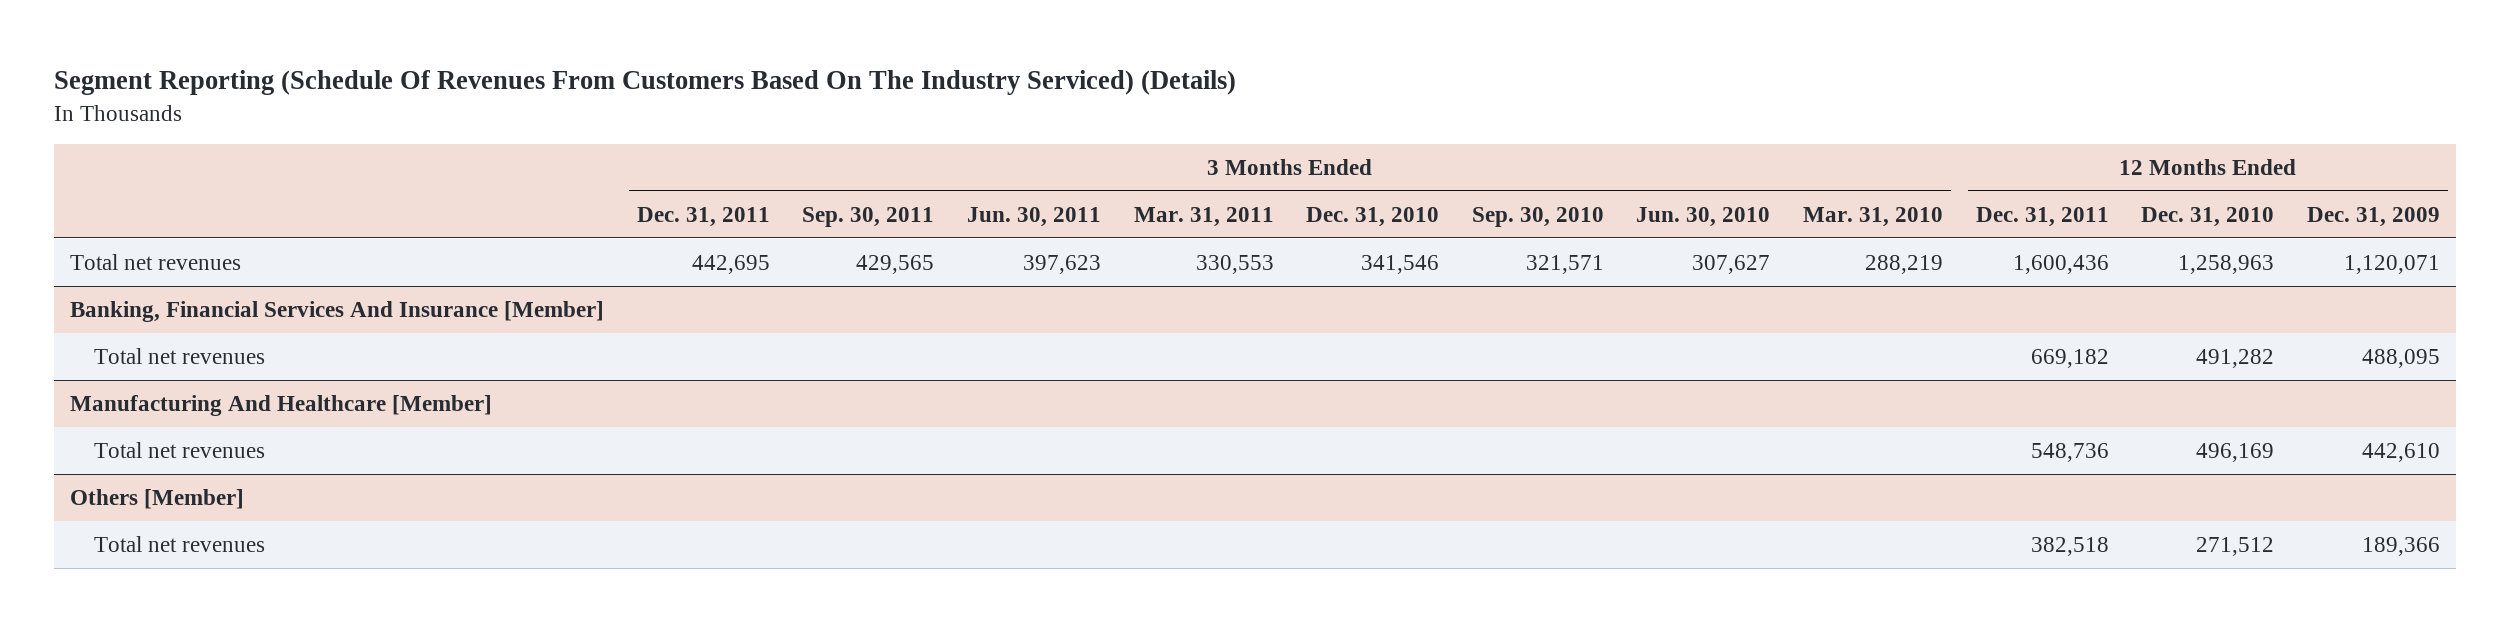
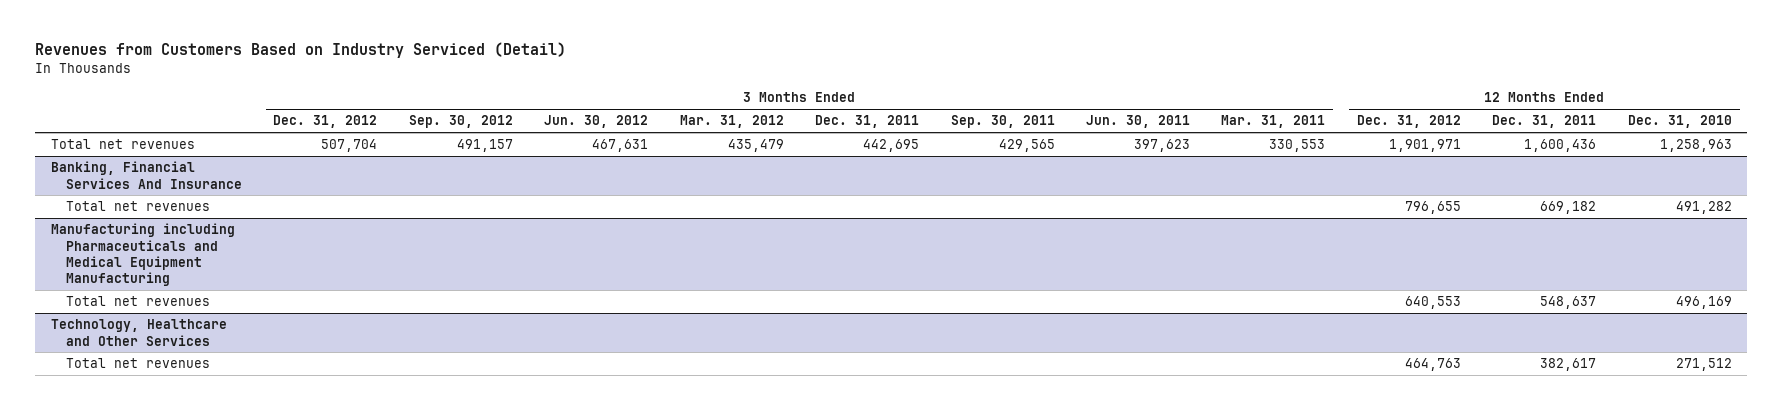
[53,70,1236,96] Segment Reporting (Schedule Of Revenues From Customers Based On The Industry Serviced) (Details) -> [35,42,567,59] Revenues from Customers Based on Industry Serviced (Detail)
[1306,206,1440,227] Dec. 31, 2010 -> none
[1471,206,1604,227] Sep. 30, 2010 -> none
[1636,206,1771,227] Jun. 30, 2010 -> none
[1803,206,1944,227] Mar. 31, 2010 -> none
[2306,206,2440,227] Dec. 31, 2009 -> none
none -> [273,115,378,129] Dec. 31, 2012
none -> [408,115,513,129] Sep. 30, 2012
none -> [544,115,649,129] Jun. 30, 2012
none -> [679,115,784,129] Mar. 31, 2012
none -> [1356,115,1461,129] Dec. 31, 2012
[70,300,605,322] Banking, Financial Services And Insurance [Member] -> [50,161,242,189] Banking, Financial Services And Insurance
[70,394,493,416] Manufacturing And Healthcare [Member] -> none
[70,488,245,509] Others [Member] -> none
none -> [50,223,235,287] Manufacturing including Pharmaceuticals and Medical Equipment Manufacturing
[2030,442,2109,462] 548,736 -> [1540,296,1597,310] 548,637
none -> [50,319,227,346] Technology, Healthcare and Other Services
[2030,536,2109,556] 382,518 -> [1540,358,1597,372] 382,617

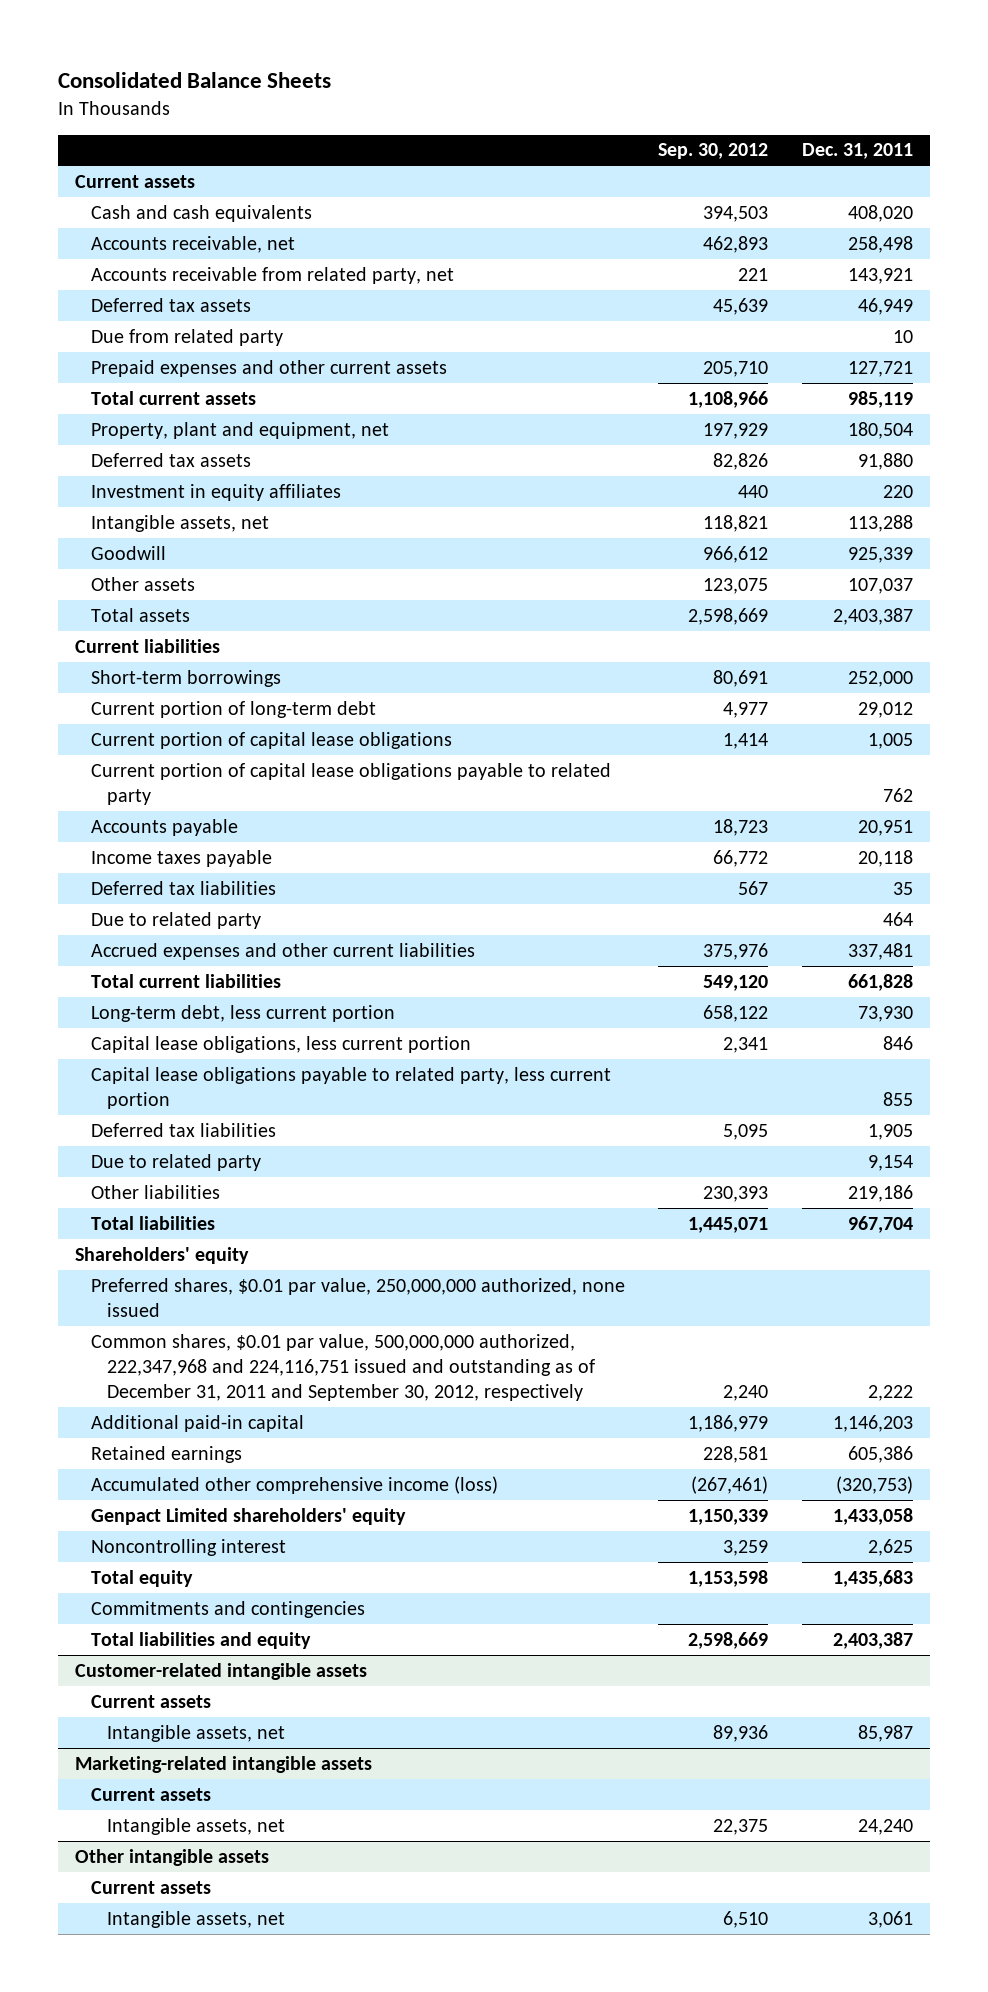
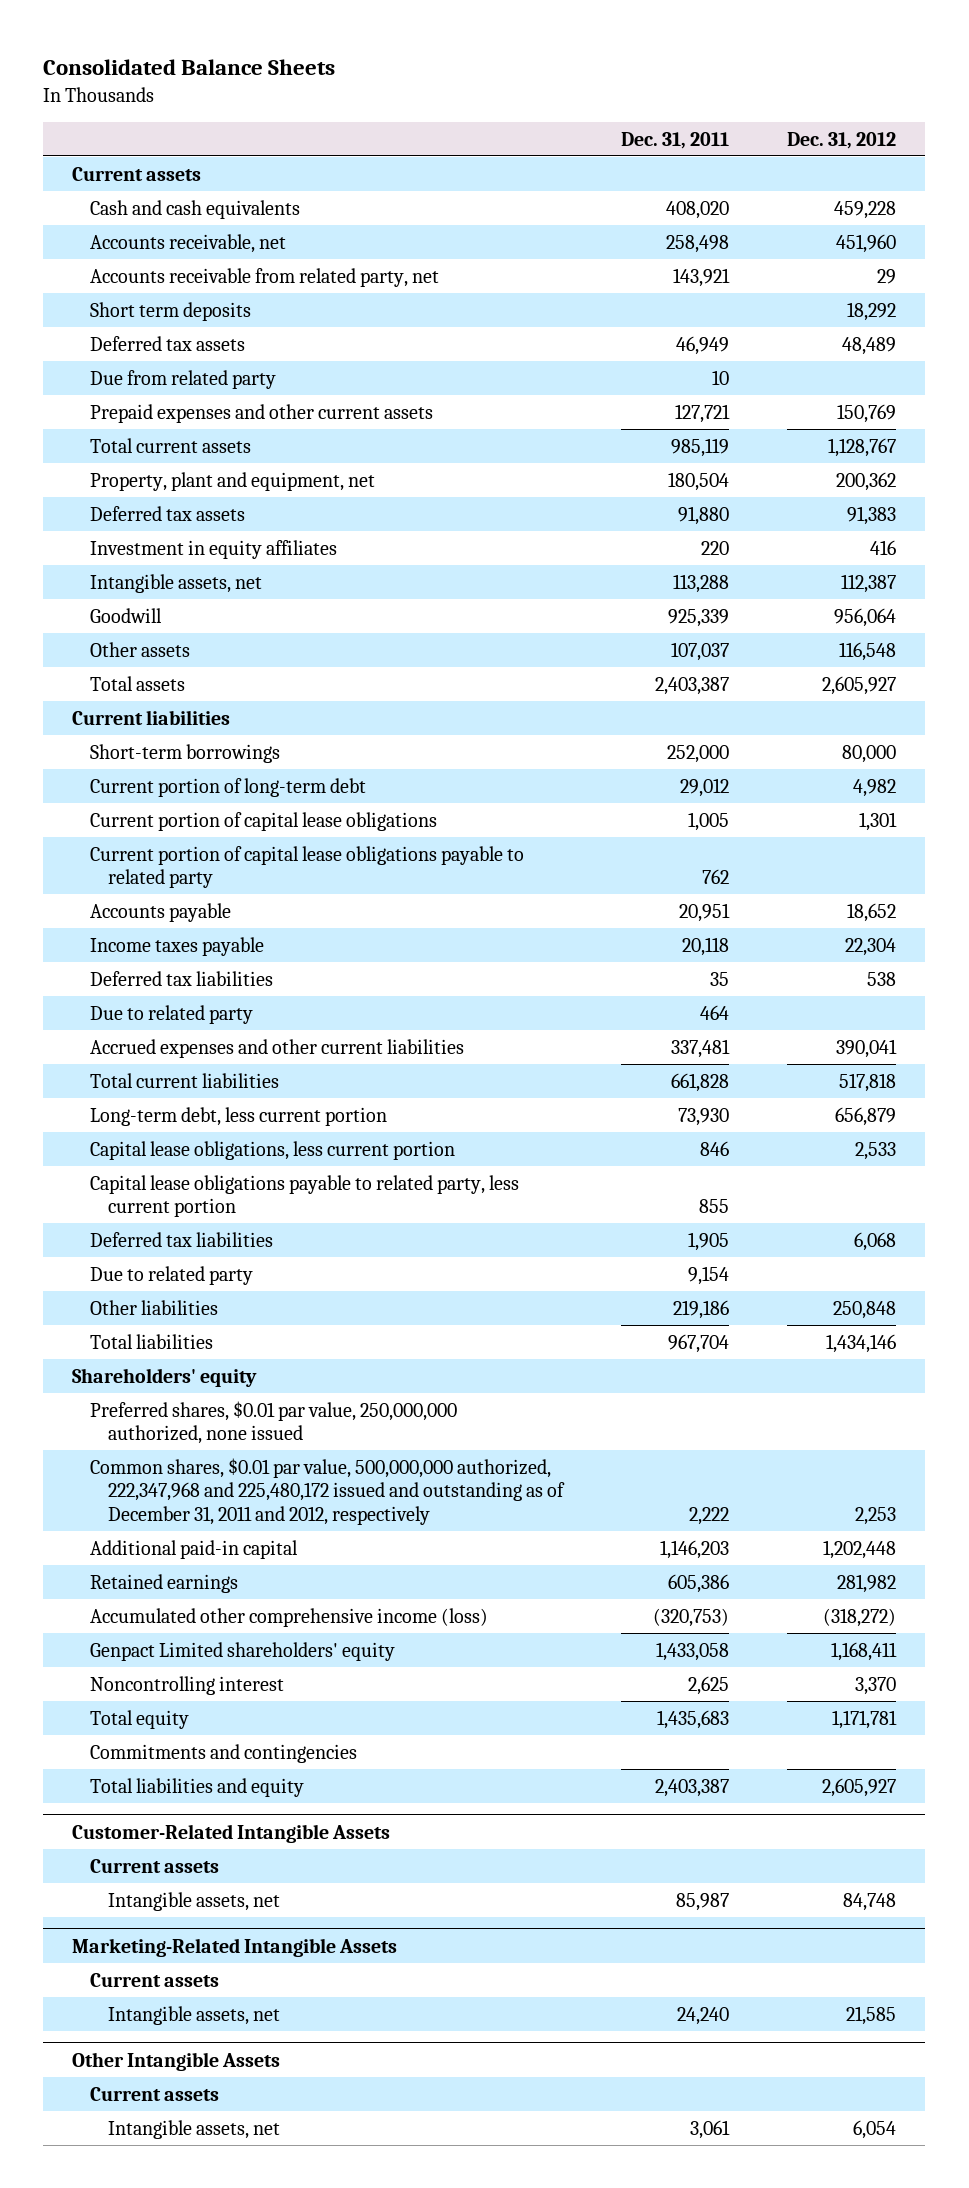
[658,143,769,160] Sep. 30, 2012 -> none
none -> [787,131,897,149] Dec. 31, 2012
none -> [90,301,252,321] Short term deposits
[90,1333,596,1402] Common shares, $0.01 par value, 500,000,000 authorized, 222,347,968 and 224,116,751 issued and outstanding as of December 31, 2011 and September 30, 2012, respectively -> [90,1457,565,1525] Common shares, $0.01 par value, 500,000,000 authorized, 222,347,968 and 225,480,172 issued and outstanding as of December 31, 2011 and 2012, respectively
[74,1662,367,1680] Customer-related intangible assets -> [72,1823,391,1843] Customer-Related Intangible Assets
[74,1755,372,1773] Marketing-related intangible assets -> [72,1937,398,1957] Marketing-Related Intangible Assets
[74,1848,269,1866] Other intangible assets -> [72,2051,281,2071] Other Intangible Assets

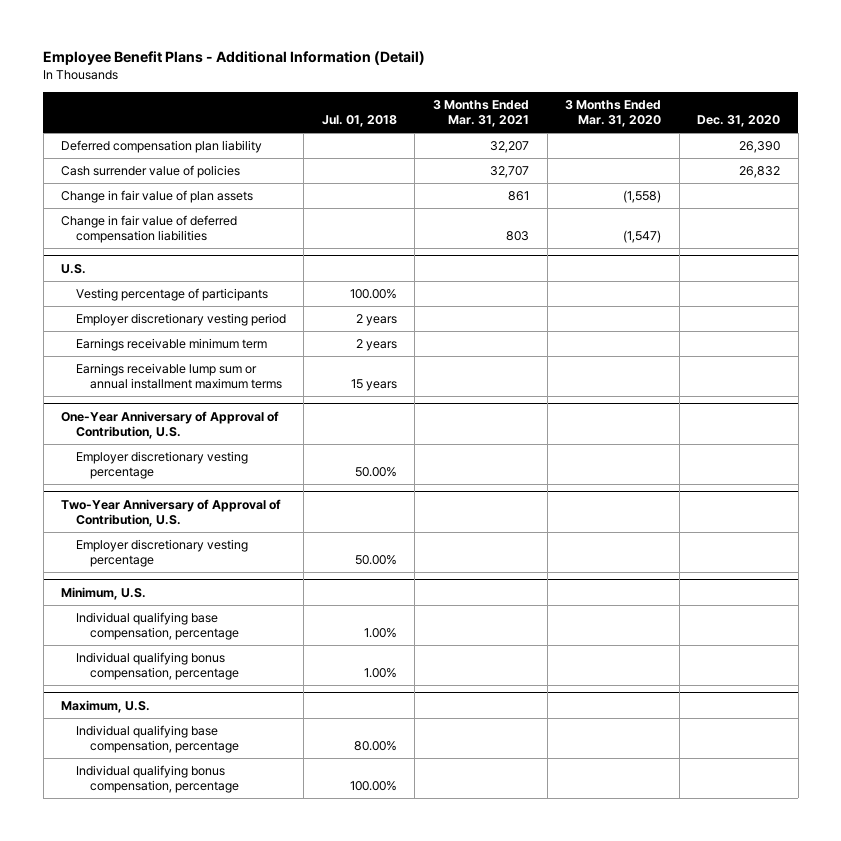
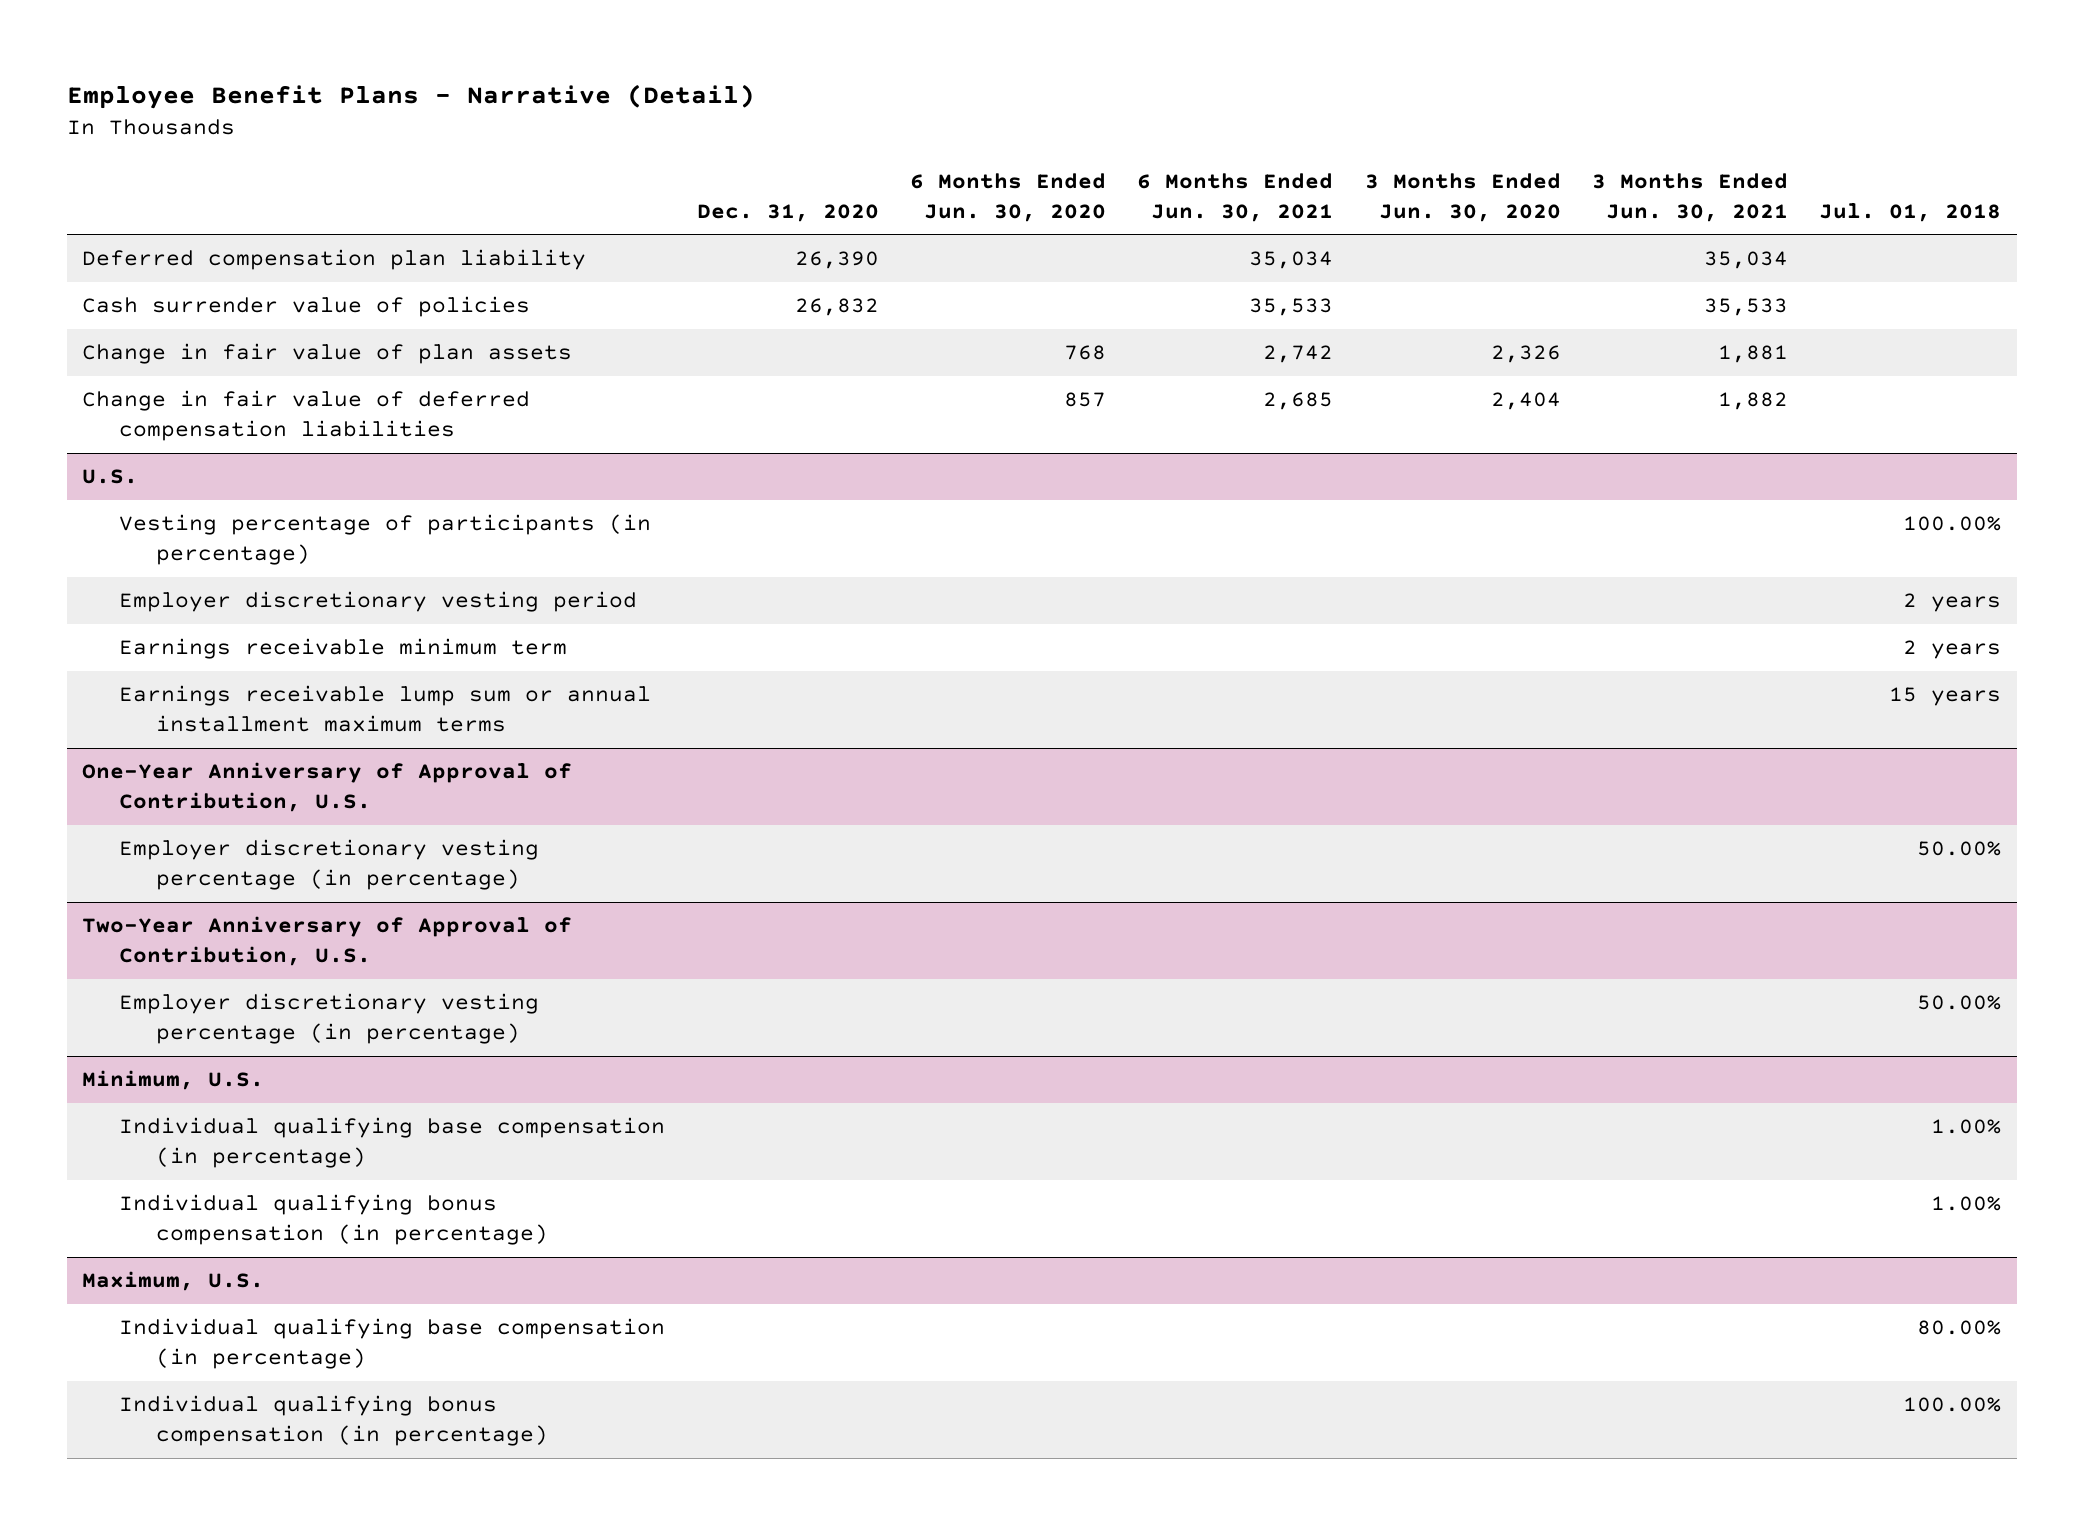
[43,51,426,66] Employee Benefit Plans - Additional Information (Detail) -> [66,83,755,109] Employee Benefit Plans - Narrative (Detail)
[432,99,529,128] 3 Months Ended Mar. 31, 2021 -> none
[565,99,662,128] 3 Months Ended Mar. 31, 2020 -> none
none -> [909,172,1106,222] 6 Months Ended Jun. 30, 2020
none -> [1137,172,1334,222] 6 Months Ended Jun. 30, 2021
none -> [1364,172,1561,222] 3 Months Ended Jun. 30, 2020
none -> [1592,172,1789,222] 3 Months Ended Jun. 30, 2021
[75,287,268,301] Vesting percentage of participants -> [119,514,652,566] Vesting percentage of participants (in percentage)
[75,450,248,480] Employer discretionary vesting percentage -> [119,839,540,891] Employer discretionary vesting percentage (in percentage)
[75,538,248,568] Employer discretionary vesting percentage -> [119,993,540,1045] Employer discretionary vesting percentage (in percentage)
[75,611,240,641] Individual qualifying base compensation, percentage -> [119,1117,666,1169] Individual qualifying base compensation (in percentage)
[75,651,240,681] Individual qualifying bonus compensation, percentage -> [119,1194,549,1246] Individual qualifying bonus compensation (in percentage)
[75,724,240,754] Individual qualifying base compensation, percentage -> [119,1318,666,1370] Individual qualifying base compensation (in percentage)
[75,764,240,794] Individual qualifying bonus compensation, percentage -> [119,1395,549,1447] Individual qualifying bonus compensation (in percentage)

